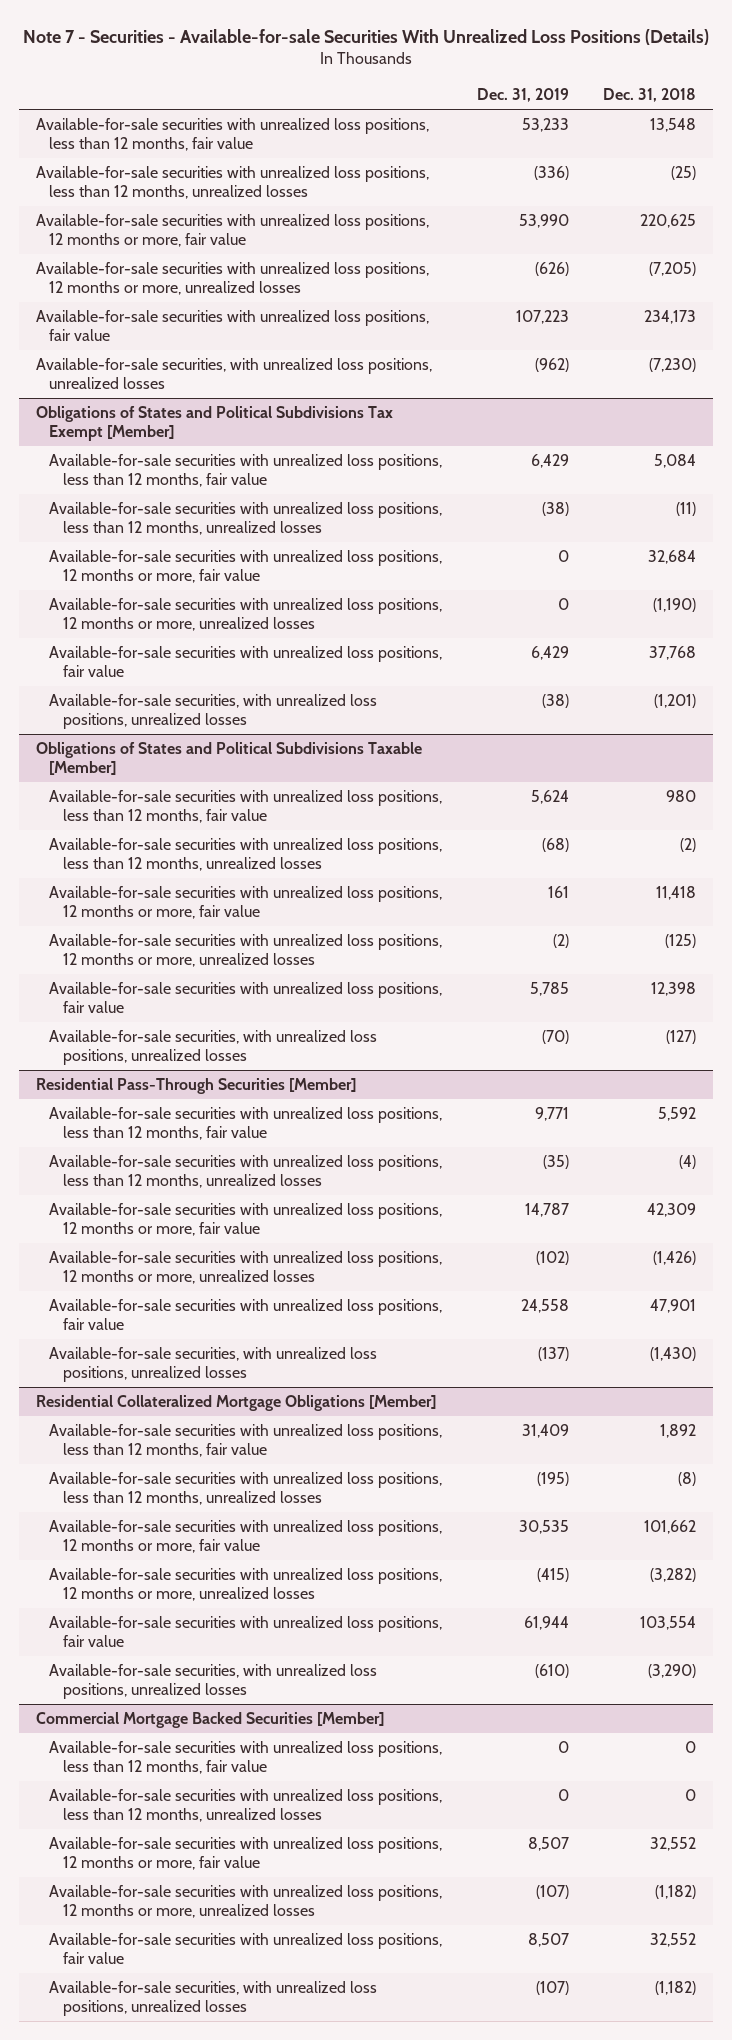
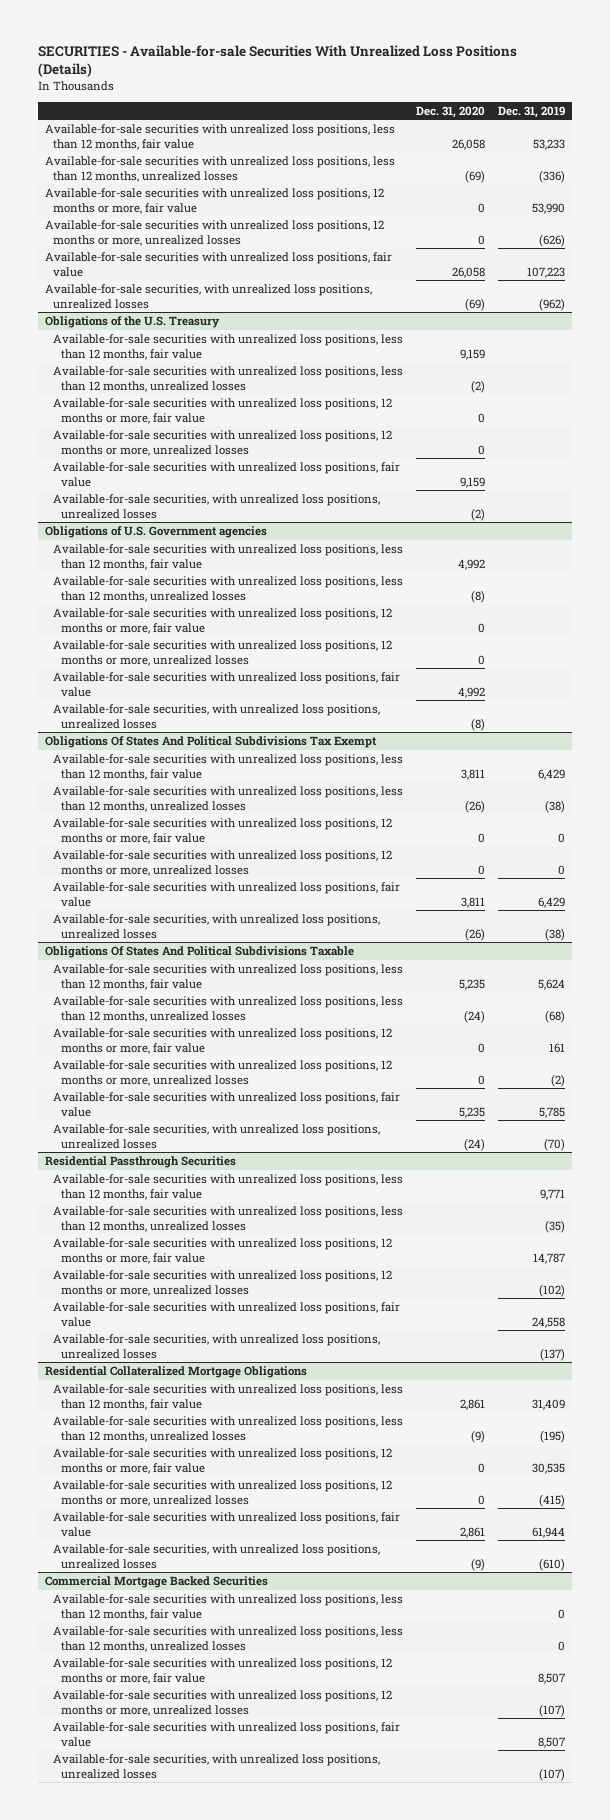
[22,29,709,46] Note 7 - Securities - Available-for-sale Securities With Unrealized Loss Positions (Details) -> [38,45,518,78] SECURITIES - Available-for-sale Securities With Unrealized Loss Positions (Details)
[603,88,697,103] Dec. 31, 2018 -> none
none -> [416,105,486,118] Dec. 31, 2020
none -> [44,316,220,329] Obligations of the U.S. Treasury
none -> [52,334,403,360] Available-for-sale securities with unrealized loss positions, less than 12 months, fair value
none -> [52,366,403,392] Available-for-sale securities with unrealized loss positions, less than 12 months, unrealized losses
none -> [52,398,392,424] Available-for-sale securities with unrealized loss positions, 12 months or more, fair value
none -> [52,430,392,456] Available-for-sale securities with unrealized loss positions, 12 months or more, unrealized losses
none -> [52,462,400,487] Available-for-sale securities with unrealized loss positions, fair value
none -> [52,494,380,519] Available-for-sale securities, with unrealized loss positions, unrealized losses
none -> [44,526,267,539] Obligations of U.S. Government agencies
none -> [52,544,403,570] Available-for-sale securities with unrealized loss positions, less than 12 months, fair value
none -> [52,576,403,602] Available-for-sale securities with unrealized loss positions, less than 12 months, unrealized losses
none -> [52,608,392,634] Available-for-sale securities with unrealized loss positions, 12 months or more, fair value
none -> [52,640,392,666] Available-for-sale securities with unrealized loss positions, 12 months or more, unrealized losses
none -> [52,672,400,697] Available-for-sale securities with unrealized loss positions, fair value
none -> [52,704,380,729] Available-for-sale securities, with unrealized loss positions, unrealized losses
[35,405,393,441] Obligations of States and Political Subdivisions Tax Exempt [Member] -> [44,736,377,749] Obligations Of States And Political Subdivisions Tax Exempt
[35,741,422,775] Obligations of States and Political Subdivisions Taxable [Member] -> [44,946,354,959] Obligations Of States And Political Subdivisions Taxable
[35,1077,356,1094] Residential Pass-Through Securities [Member] -> [44,1156,236,1169] Residential Passthrough Securities
[35,1394,436,1411] Residential Collateralized Mortgage Obligations [Member] -> [44,1366,307,1379] Residential Collateralized Mortgage Obligations
[35,1711,384,1728] Commercial Mortgage Backed Securities [Member] -> [44,1576,268,1589] Commercial Mortgage Backed Securities

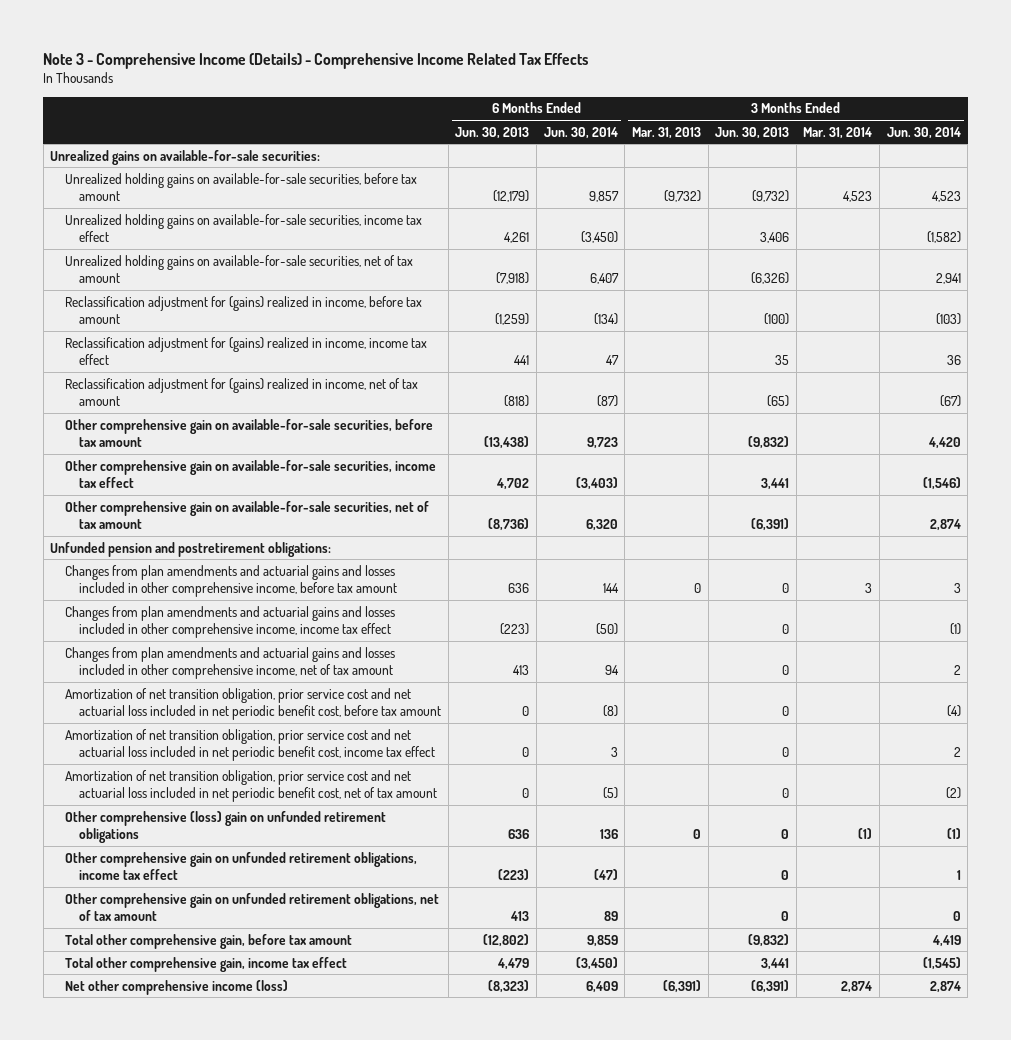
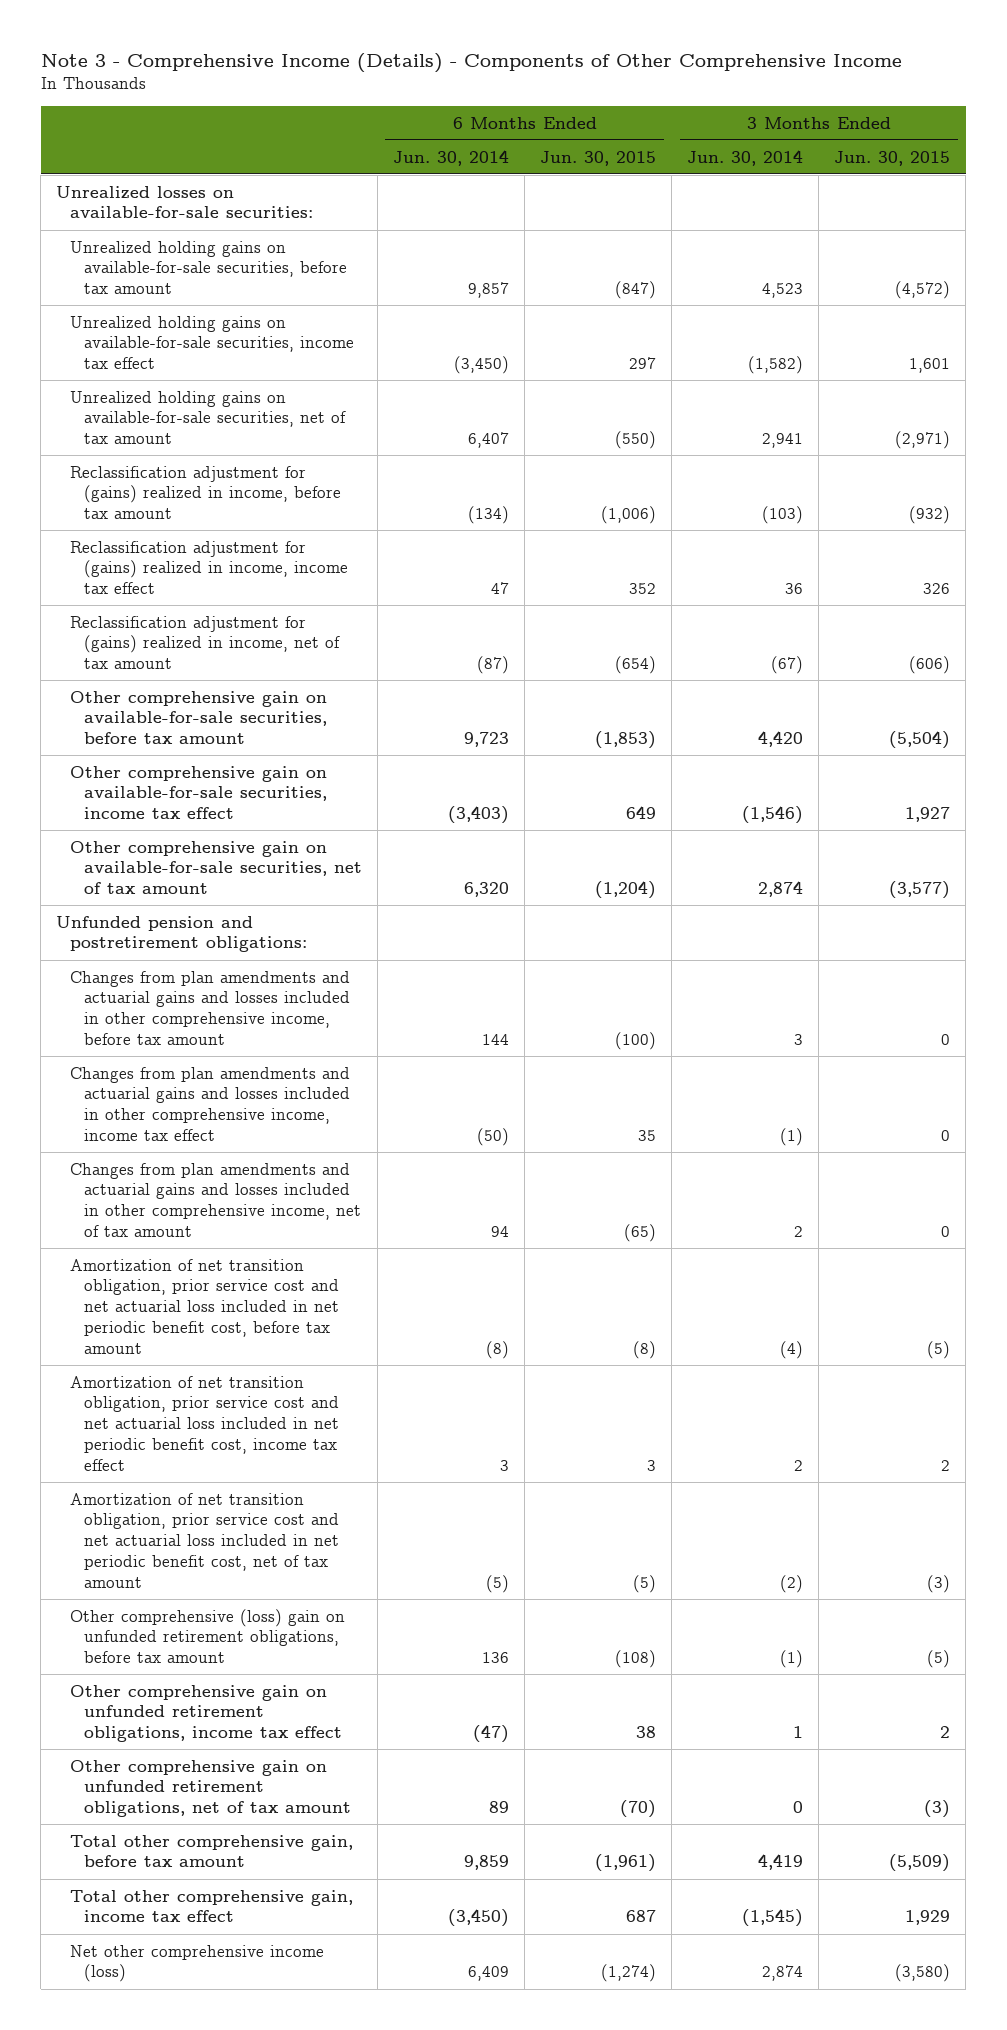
[43,52,589,69] Note 3 - Comprehensive Income (Details) - Comprehensive Income Related Tax Effects -> [40,52,902,73] Note 3 - Comprehensive Income (Details) - Components of Other Comprehensive Income
[455,126,530,139] Jun. 30, 2013 -> none
[631,126,701,139] Mar. 31, 2013 -> none
[715,126,790,139] Jun. 30, 2013 -> none
[803,126,873,139] Mar. 31, 2014 -> none
none -> [540,150,657,166] Jun. 30, 2015
none -> [834,150,951,166] Jun. 30, 2015
[50,149,321,165] Unrealized gains on available-for-sale securities: -> [56,185,314,219] Unrealized losses on available-for-sale securities:
[64,810,386,844] Other comprehensive (loss) gain on unfunded retirement obligations -> [70,1608,346,1664] Other comprehensive (loss) gain on unfunded retirement obligations, before tax amount

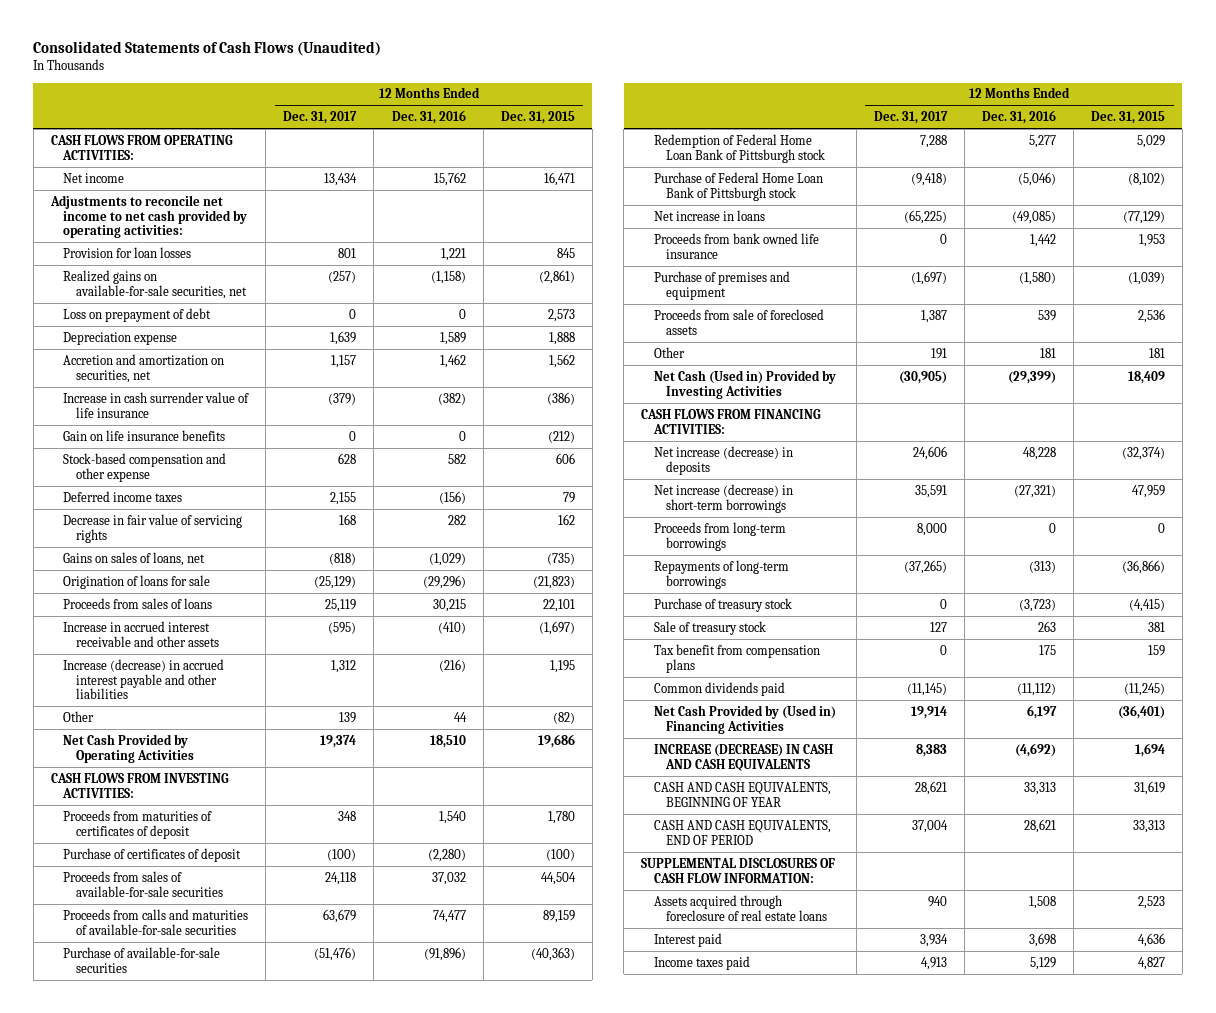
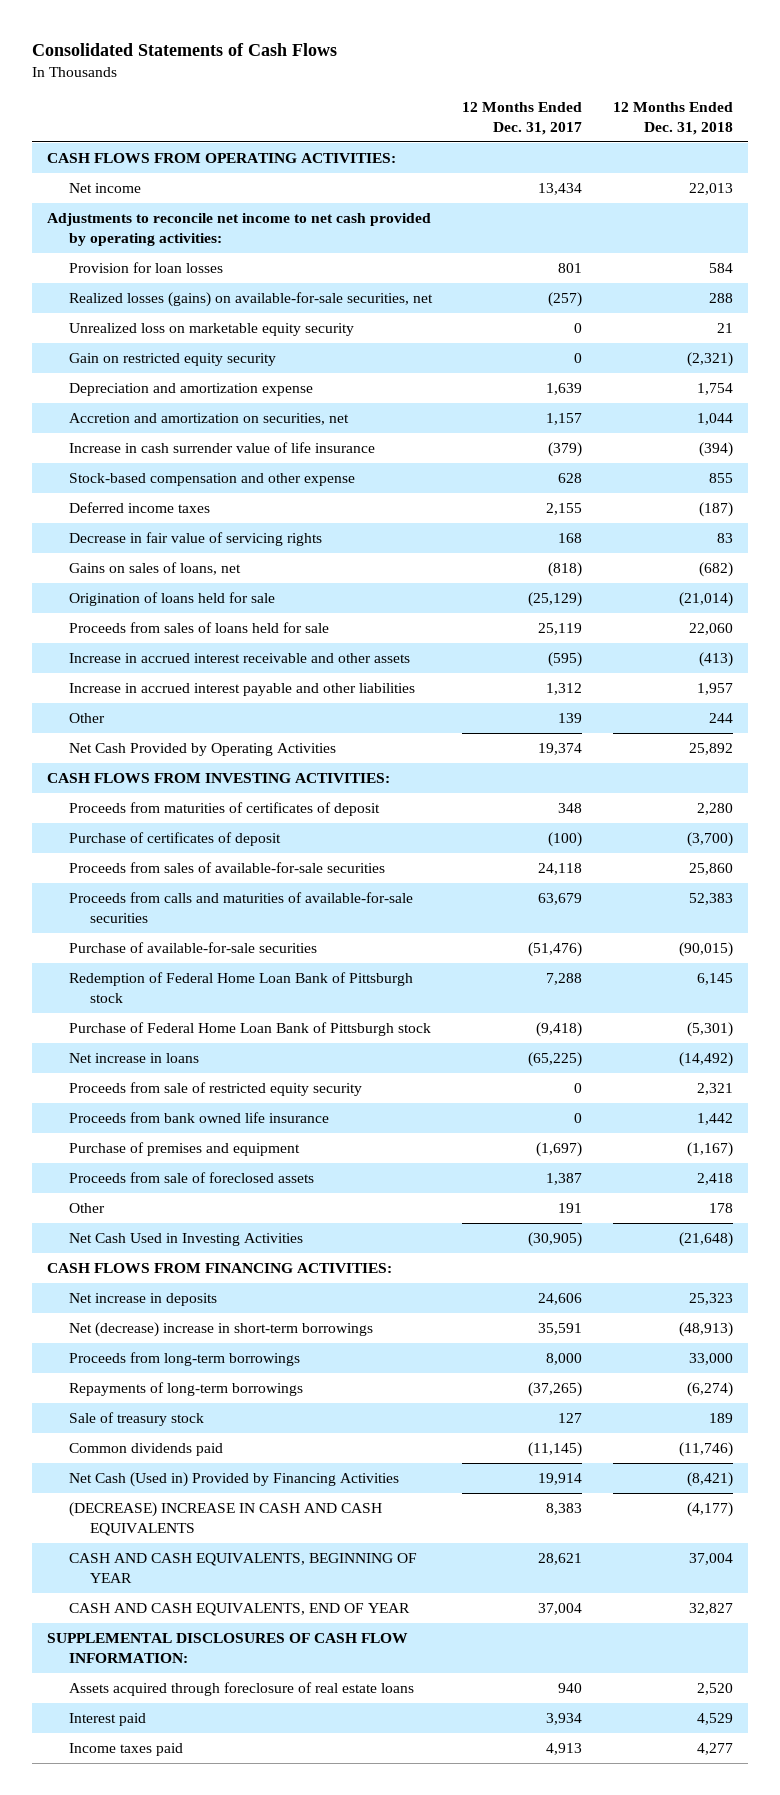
[33,40,382,56] Consolidated Statements of Cash Flows (Unaudited) -> [31,42,337,56] Consolidated Statements of Cash Flows
[391,110,466,125] Dec. 31, 2016 -> none
[500,111,575,125] Dec. 31, 2015 -> none
none -> [613,102,734,135] 12 Months Ended Dec. 31, 2018
[63,307,212,322] Loss on prepayment of debt -> none
[63,269,247,299] Realized gains on available-for-sale securities, net -> [68,292,433,308] Realized losses (gains) on available-for-sale securities, net
none -> [68,323,354,337] Unrealized loss on marketable equity security
none -> [68,353,276,367] Gain on restricted equity security
[63,331,178,345] Depreciation expense -> [68,383,313,397] Depreciation and amortization expense
[63,429,226,441] Gain on life insurance benefits -> none
[63,574,211,589] Origination of loans for sale -> [68,592,275,607] Origination of loans held for sale
[63,597,213,609] Proceeds from sales of loans -> [68,622,329,634] Proceeds from sales of loans held for sale
[63,658,225,700] Increase (decrease) in accrued interest payable and other liabilities -> [68,683,415,697] Increase in accrued interest payable and other liabilities
none -> [68,1082,362,1097] Proceeds from sale of restricted equity security
[653,369,836,399] Net Cash (Used in) Provided by Investing Activities -> [68,1233,303,1247] Net Cash Used in Investing Activities
[653,445,793,475] Net increase (decrease) in deposits -> [68,1293,217,1307] Net increase in deposits
[653,483,793,513] Net increase (decrease) in short-term borrowings -> [68,1322,373,1338] Net (decrease) increase in short-term borrowings
[653,597,792,612] Purchase of treasury stock -> none
[653,643,820,673] Tax benefit from compensation plans -> none
[653,704,836,734] Net Cash Provided by (Used in) Financing Activities -> [68,1472,399,1488] Net Cash (Used in) Provided by Financing Activities
[653,743,833,771] INCREASE (DECREASE) IN CASH AND CASH EQUIVALENTS -> [68,1502,382,1536] (DECREASE) INCREASE IN CASH AND CASH EQUIVALENTS
[653,819,831,845] CASH AND CASH EQUIVALENTS, END OF PERIOD -> [68,1603,410,1617] CASH AND CASH EQUIVALENTS, END OF YEAR

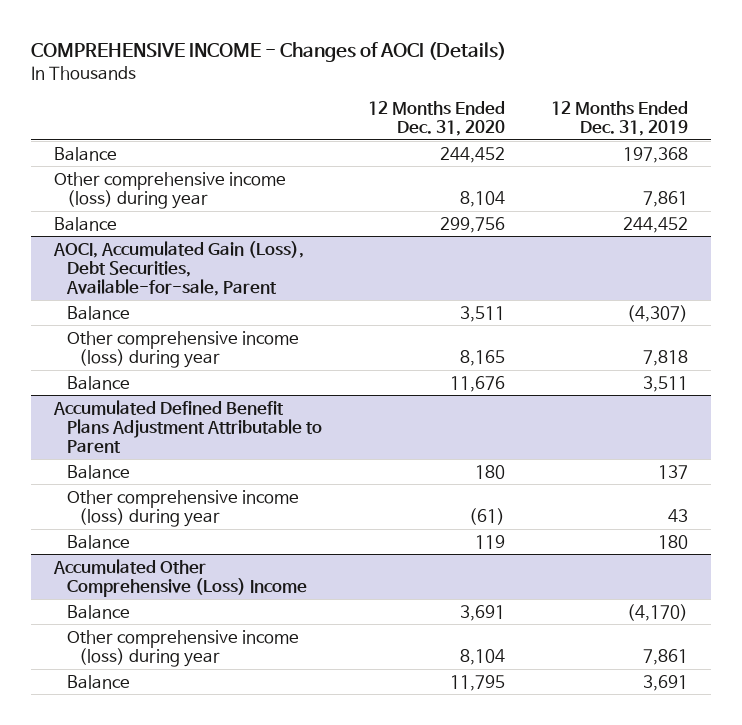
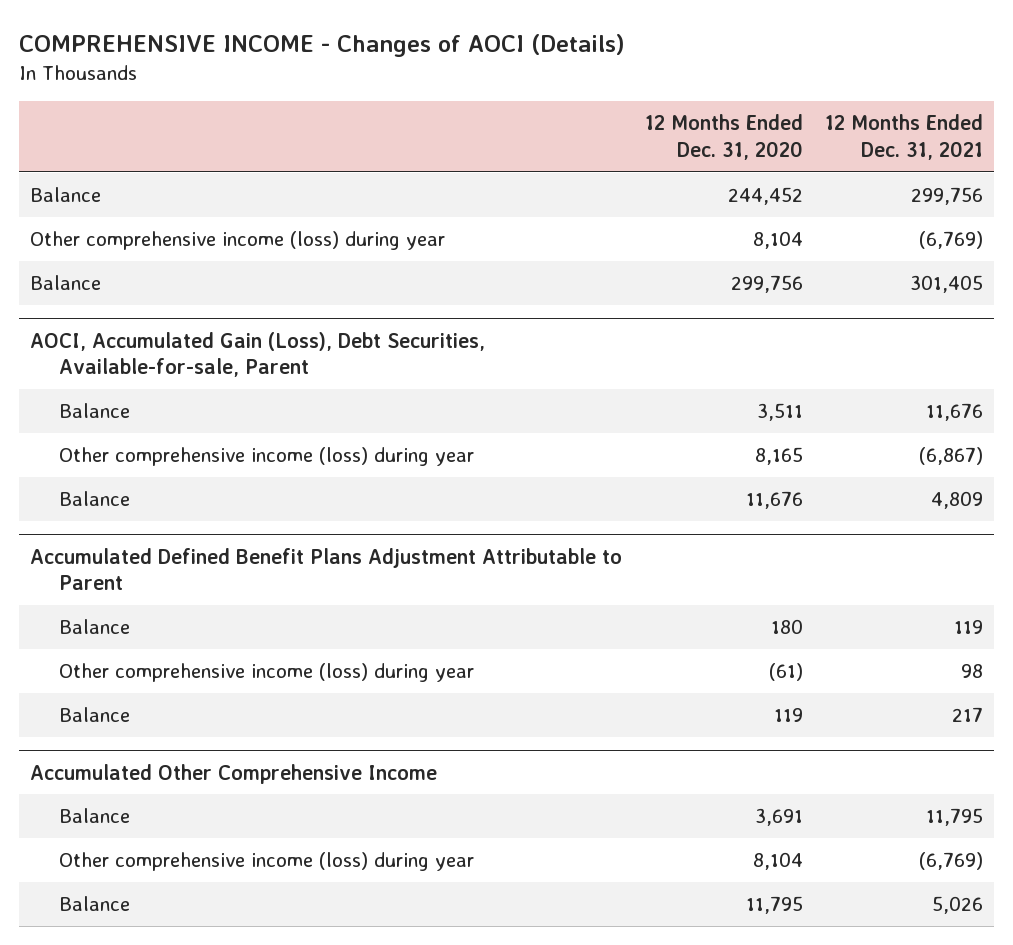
[550,100,688,137] 12 Months Ended Dec. 31, 2019 -> none
none -> [825,114,984,161] 12 Months Ended Dec. 31, 2021
[53,558,307,597] Accumulated Other Comprehensive (Loss) Income -> [30,763,438,784] Accumulated Other Comprehensive Income

